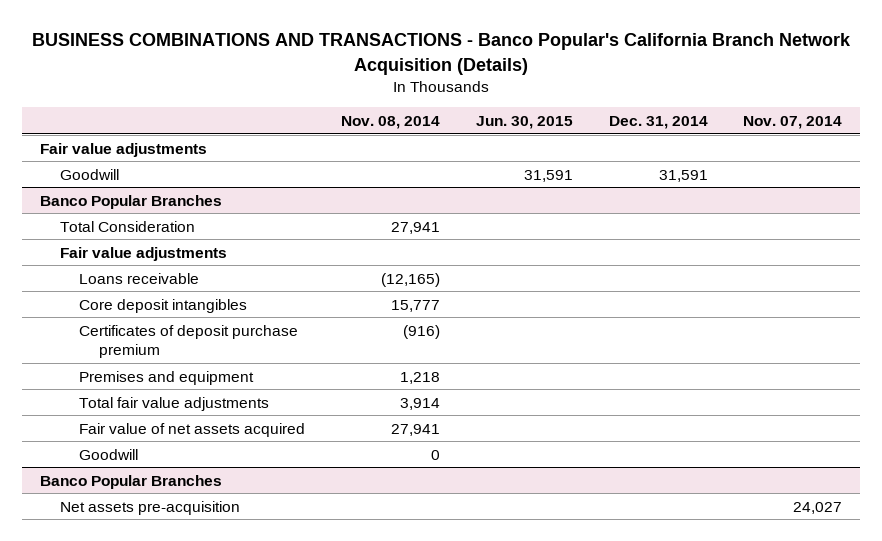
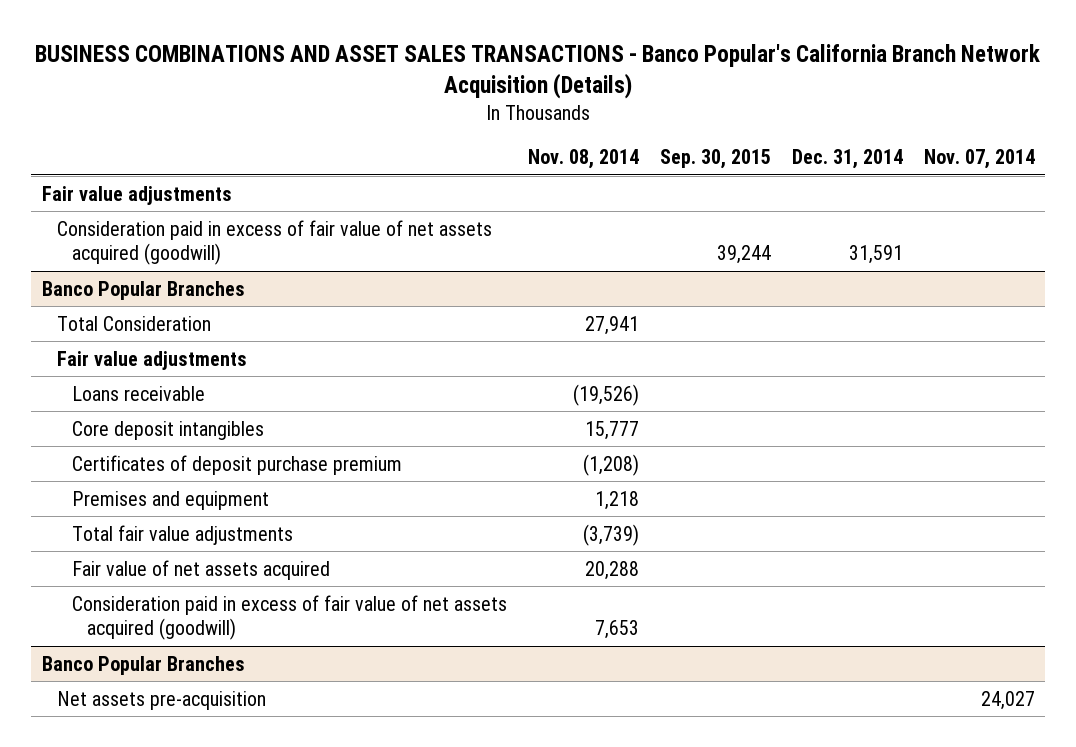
[32,33,852,75] BUSINESS COMBINATIONS AND TRANSACTIONS - Banco Popular's California Branch Network Acquisition (Details) -> [35,44,1041,99] BUSINESS COMBINATIONS AND ASSET SALES TRANSACTIONS - Banco Popular's California Branch Network Acquisition (Details)
[475,115,573,129] Jun. 30, 2015 -> none
none -> [659,148,771,169] Sep. 30, 2015
[59,168,119,180] Goodwill -> [56,219,492,265] Consideration paid in excess of fair value of net assets acquired (goodwill)
[380,272,440,287] (12,165) -> [572,383,639,406] (19,526)
[402,324,440,339] (916) -> [582,453,639,476] (1,208)
[79,448,139,460] Goodwill -> none
[399,397,440,410] 3,914 -> [582,523,639,546] (3,739)
[390,423,440,436] 27,941 -> [584,560,639,580] 20,288
none -> [72,594,508,640] Consideration paid in excess of fair value of net assets acquired (goodwill)

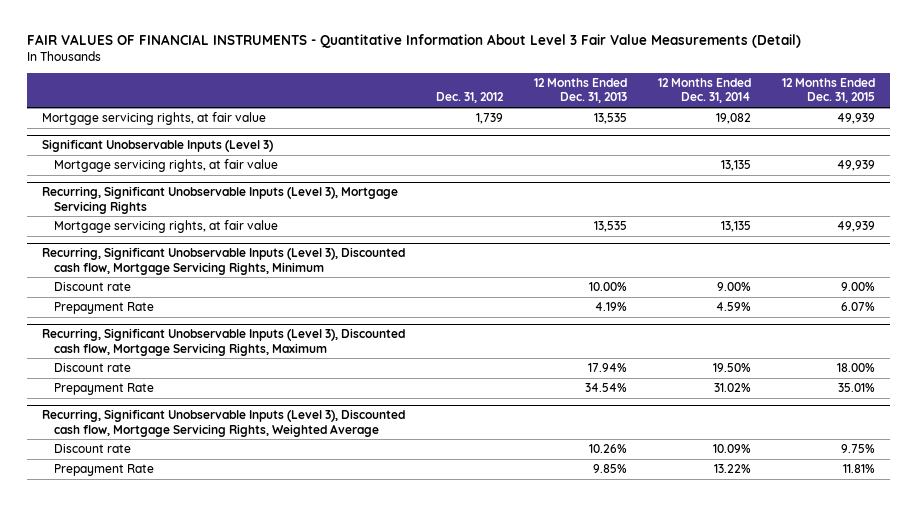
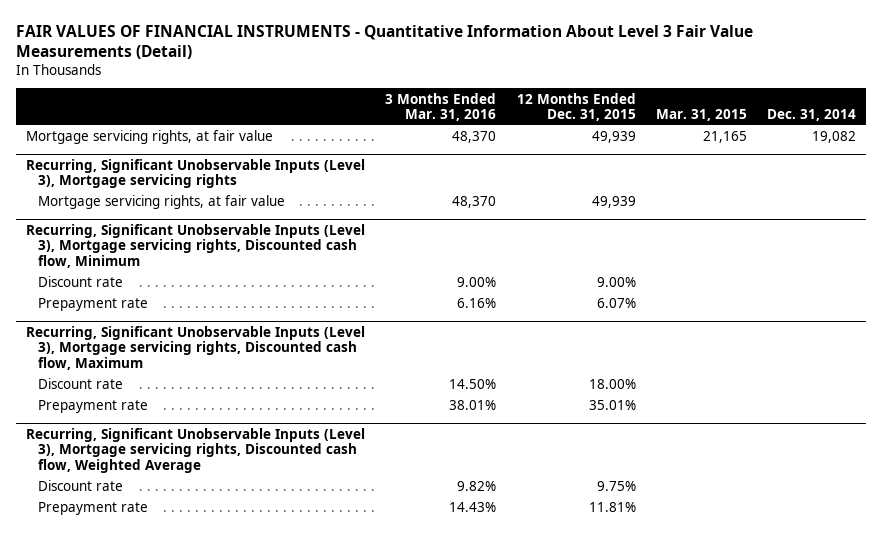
[435,92,504,104] Dec. 31, 2012 -> none
[533,78,627,104] 12 Months Ended Dec. 31, 2013 -> none
[657,78,751,104] 12 Months Ended Dec. 31, 2014 -> none
none -> [385,92,497,122] 3 Months Ended Mar. 31, 2016
none -> [656,109,748,122] Mar. 31, 2015
none -> [767,109,857,122] Dec. 31, 2014
[42,139,274,153] Significant Unobservable Inputs (Level 3) -> none
[53,159,278,173] Mortgage servicing rights, at fair value -> none
[42,186,399,214] Recurring, Significant Unobservable Inputs (Level 3), Mortgage Servicing Rights -> [26,158,366,189] Recurring, Significant Unobservable Inputs (Level 3), Mortgage servicing rights
[42,247,406,275] Recurring, Significant Unobservable Inputs (Level 3), Discounted cash flow, Mortgage Servicing Rights, Minimum -> [26,223,366,269] Recurring, Significant Unobservable Inputs (Level 3), Mortgage servicing rights, Discounted cash flow, Minimum
[53,302,154,315] Prepayment Rate -> [37,298,148,312] Prepayment rate
[42,328,406,356] Recurring, Significant Unobservable Inputs (Level 3), Discounted cash flow, Mortgage Servicing Rights, Maximum -> [26,325,366,371] Recurring, Significant Unobservable Inputs (Level 3), Mortgage servicing rights, Discounted cash flow, Maximum
[53,383,154,396] Prepayment Rate -> [37,400,148,414] Prepayment rate
[42,409,406,437] Recurring, Significant Unobservable Inputs (Level 3), Discounted cash flow, Mortgage Servicing Rights, Weighted Average -> [26,427,366,474] Recurring, Significant Unobservable Inputs (Level 3), Mortgage servicing rights, Discounted cash flow, Weighted Average
[53,464,154,477] Prepayment Rate -> [37,502,148,516] Prepayment rate

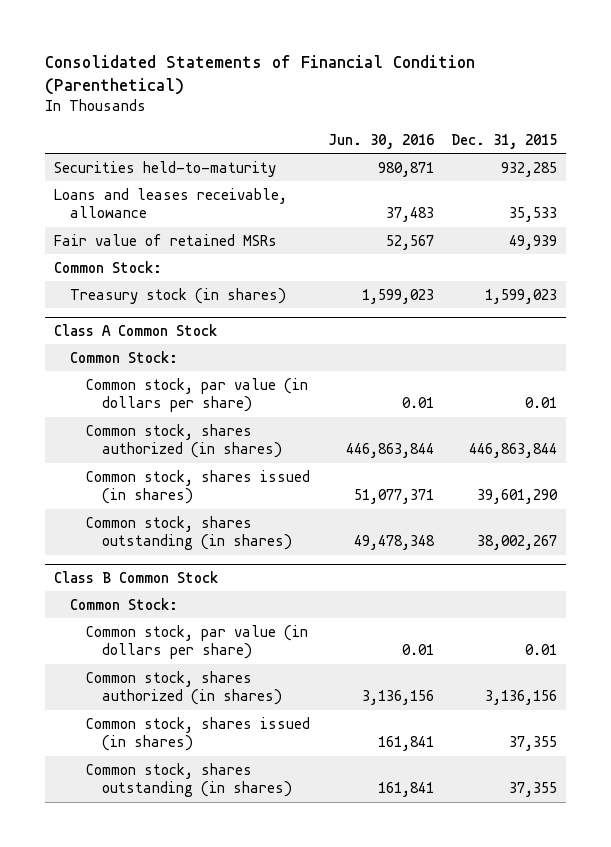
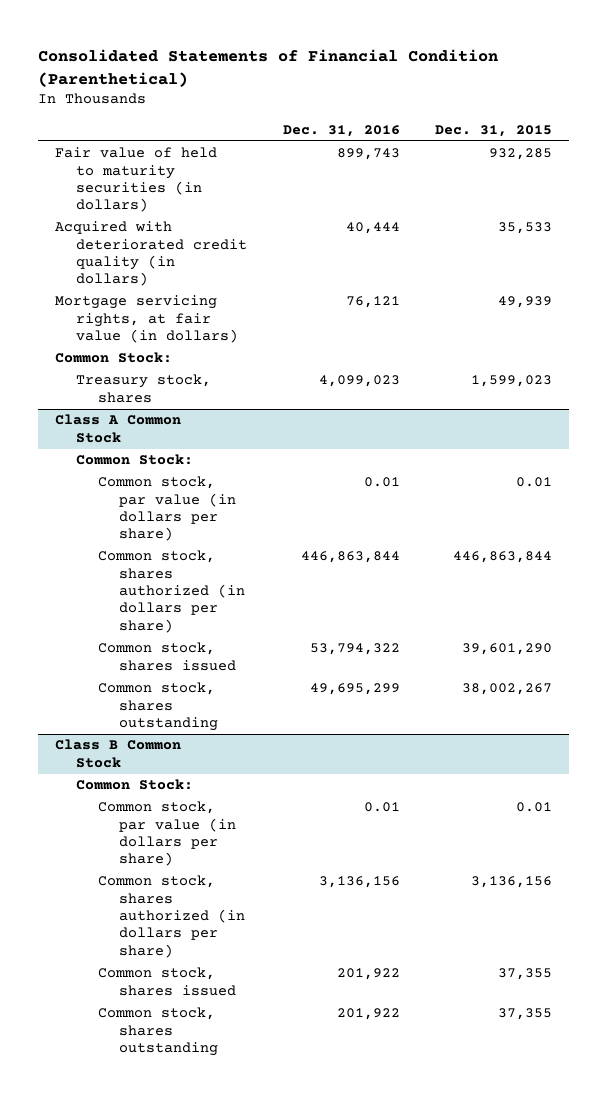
[327,133,434,149] Jun. 30, 2016 -> none
none -> [282,124,400,137] Dec. 31, 2016
[54,160,277,177] Securities held-to-maturity -> [55,147,218,213] Fair value of held to maturity securities (in dollars)
[54,187,288,219] Loans and leases receivable, allowance -> [55,221,248,287] Acquired with deteriorated credit quality (in dollars)
[54,233,278,246] Fair value of retained MSRs -> [55,295,239,344] Mortgage servicing rights, at fair value (in dollars)
[69,287,286,304] Treasury stock (in shares) -> [76,374,212,403] Treasury stock, shares
[85,423,282,459] Common stock, shares authorized (in shares) -> [97,550,245,633] Common stock, shares authorized (in dollars per share)
[85,469,310,505] Common stock, shares issued (in shares) -> [97,642,236,671] Common stock, shares issued
[85,515,292,551] Common stock, shares outstanding (in shares) -> [97,682,218,732] Common stock, shares outstanding
[85,670,282,706] Common stock, shares authorized (in shares) -> [97,875,245,958] Common stock, shares authorized (in dollars per share)
[85,716,310,752] Common stock, shares issued (in shares) -> [97,967,236,996] Common stock, shares issued
[85,762,292,798] Common stock, shares outstanding (in shares) -> [97,1007,218,1057] Common stock, shares outstanding

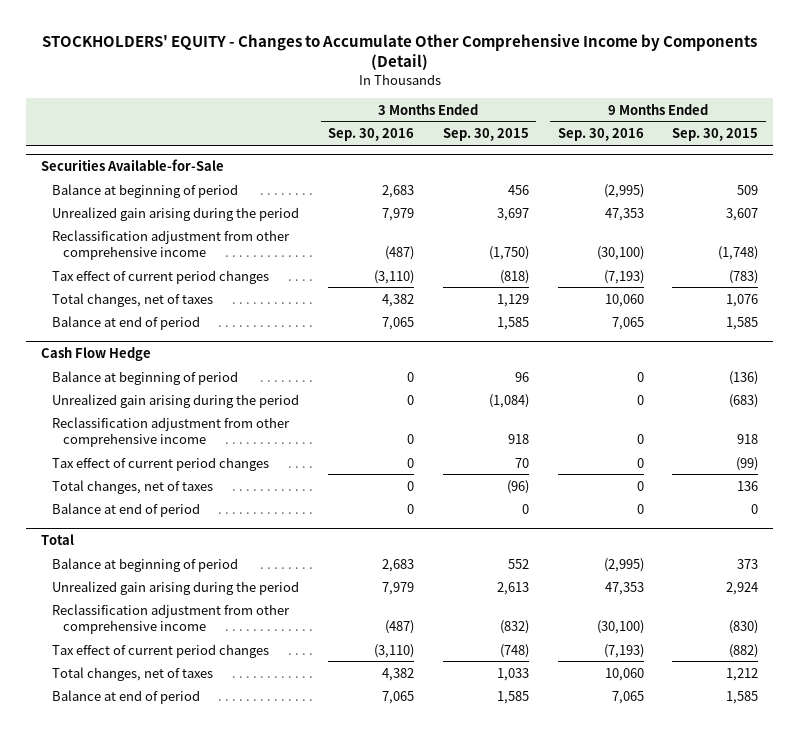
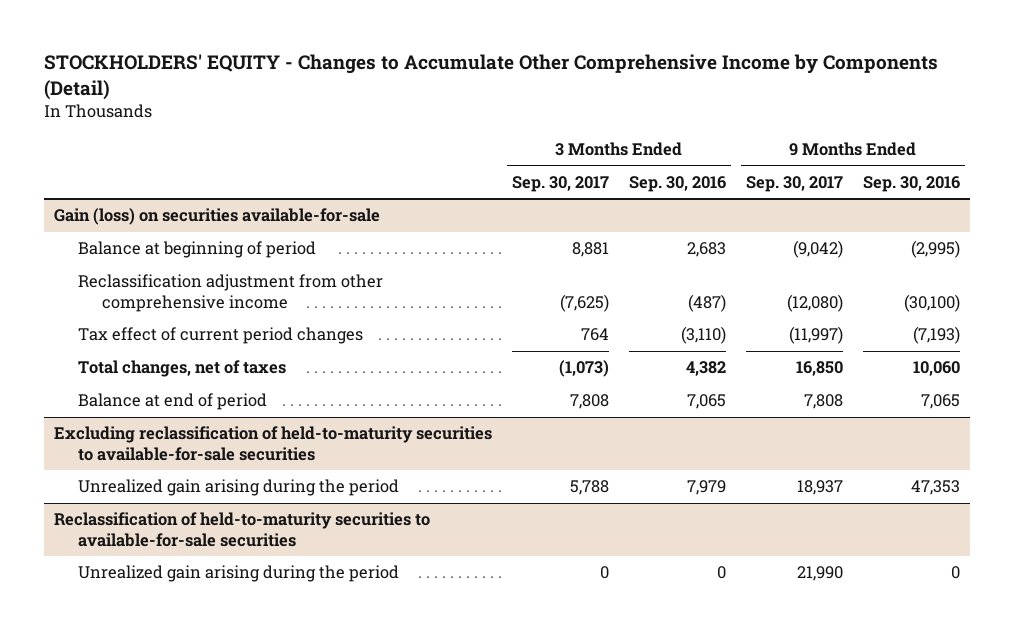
[442,128,529,142] Sep. 30, 2015 -> none
[672,128,759,142] Sep. 30, 2015 -> none
none -> [511,175,609,192] Sep. 30, 2017
none -> [745,175,843,192] Sep. 30, 2017
[40,158,224,171] Securities Available-for-Sale -> [53,208,380,226] Gain (loss) on securities available-for-sale
[51,206,299,221] Unrealized gain arising during the period -> none
[40,346,151,361] Cash Flow Hedge -> none
[51,370,238,385] Balance at beginning of period -> none
[51,393,299,408] Unrealized gain arising during the period -> none
[51,416,290,447] Reclassification adjustment from other comprehensive income -> none
[51,456,269,471] Tax effect of current period changes -> none
[51,479,213,494] Total changes, net of taxes -> none
[51,502,200,517] Balance at end of period -> none
[40,533,74,545] Total -> none
[51,557,238,572] Balance at beginning of period -> none
none -> [53,426,492,461] Excluding reclassification of held-to-maturity securities to available-for-sale securities
[51,603,290,634] Reclassification adjustment from other comprehensive income -> none
[51,643,269,658] Tax effect of current period changes -> none
[51,666,213,681] Total changes, net of taxes -> none
[51,689,200,704] Balance at end of period -> none
none -> [53,512,430,547] Reclassification of held-to-maturity securities to available-for-sale securities
none -> [78,565,400,583] Unrealized gain arising during the period

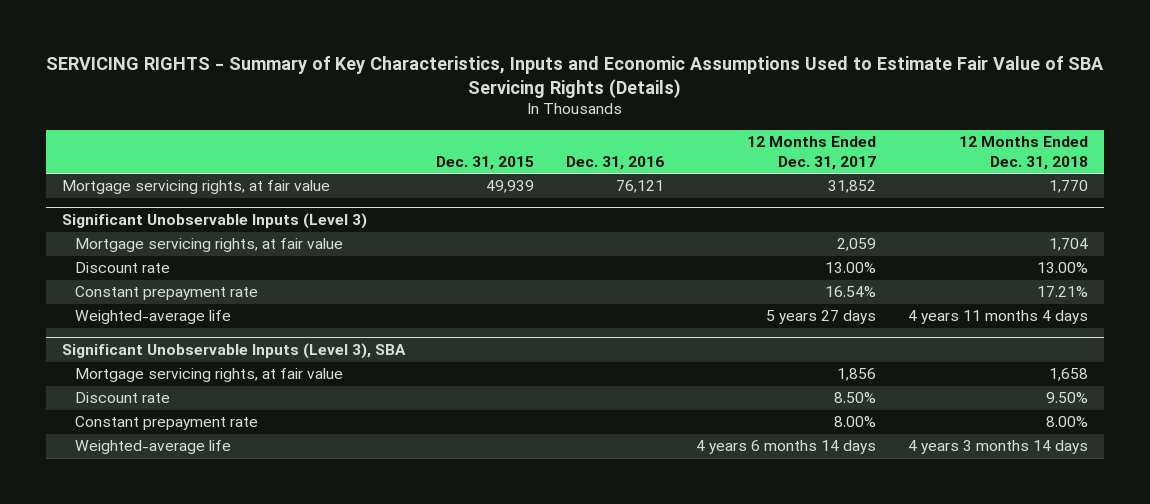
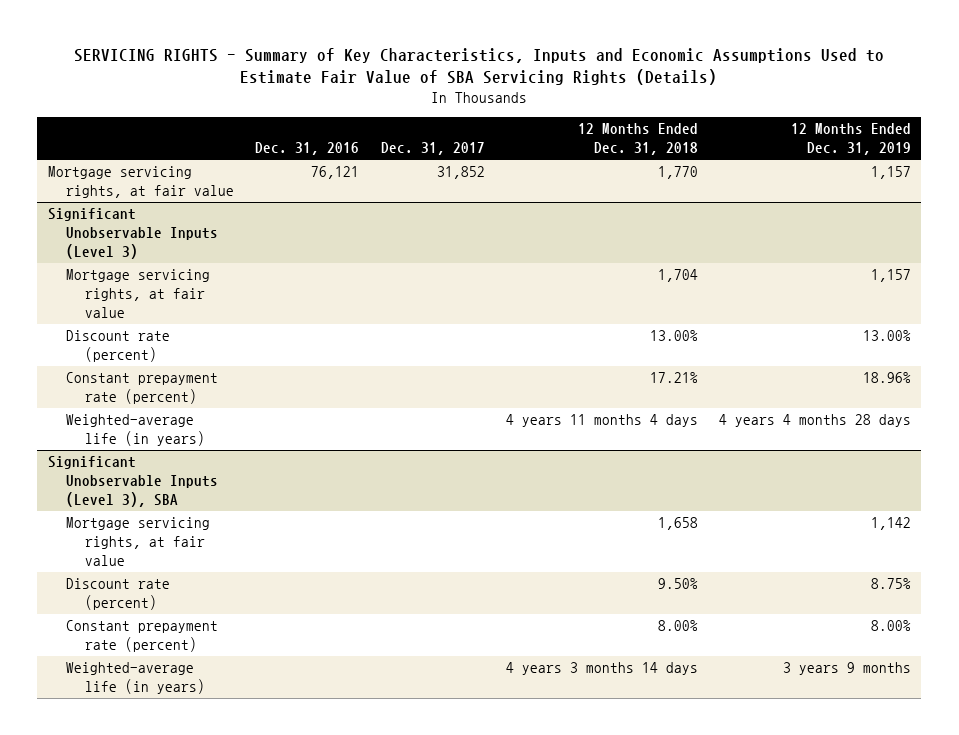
[436,156,535,171] Dec. 31, 2015 -> none
[747,136,877,171] 12 Months Ended Dec. 31, 2017 -> none
none -> [380,141,485,155] Dec. 31, 2017
none -> [790,123,911,155] 12 Months Ended Dec. 31, 2019
[75,262,171,274] Discount rate -> [66,330,171,363] Discount rate (percent)
[75,286,259,301] Constant prepayment rate -> [66,372,219,405] Constant prepayment rate (percent)
[75,310,232,325] Weighted-average life -> [66,414,205,447] Weighted-average life (in years)
[75,392,171,404] Discount rate -> [66,578,171,611] Discount rate (percent)
[75,416,259,431] Constant prepayment rate -> [66,620,219,653] Constant prepayment rate (percent)
[75,440,232,455] Weighted-average life -> [66,662,205,695] Weighted-average life (in years)

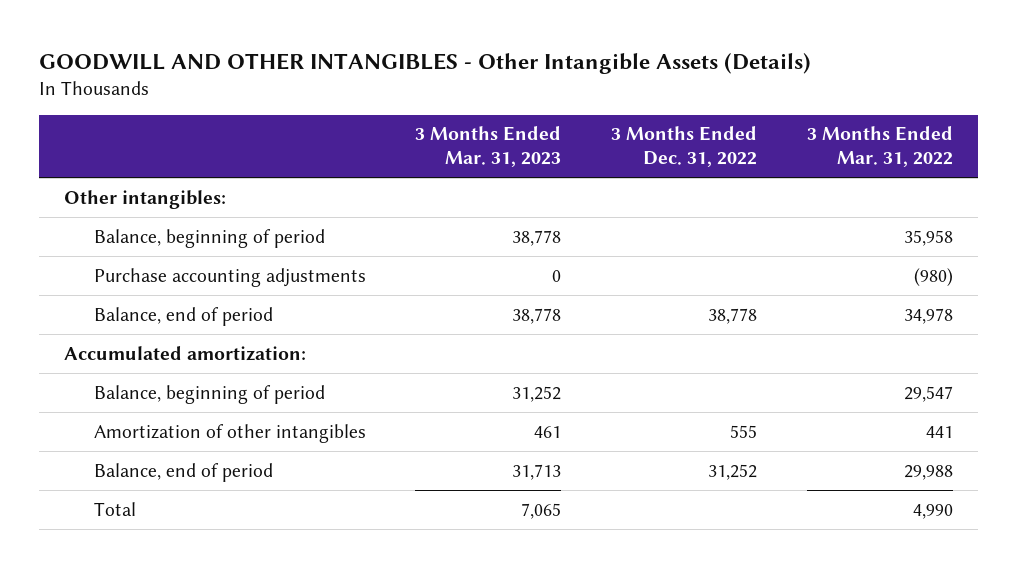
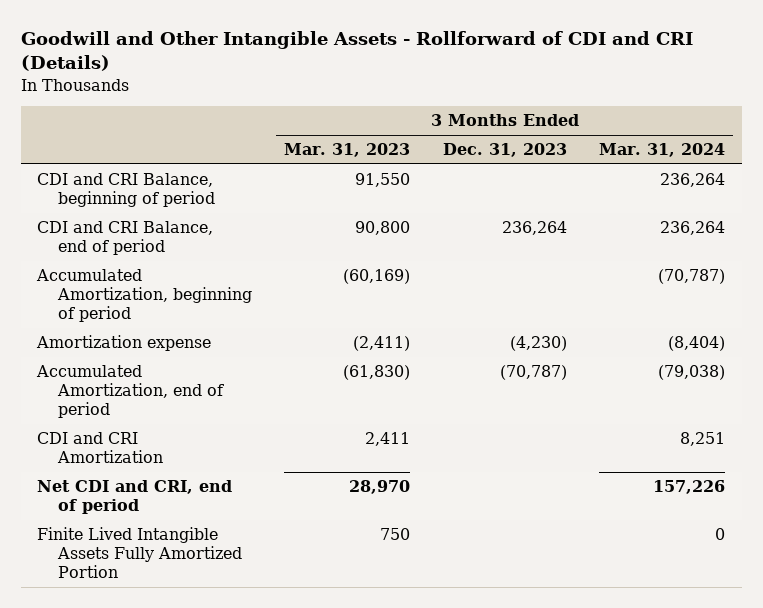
[39,53,812,75] GOODWILL AND OTHER INTANGIBLES - Other Intangible Assets (Details) -> [20,31,693,72] Goodwill and Other Intangible Assets - Rollforward of CDI and CRI (Details)
[611,126,758,168] 3 Months Ended Dec. 31, 2022 -> none
[806,126,953,168] 3 Months Ended Mar. 31, 2022 -> none
none -> [442,143,567,158] Dec. 31, 2023
none -> [599,143,726,158] Mar. 31, 2024
[63,189,226,209] Other intangibles: -> none
[93,267,366,287] Purchase accounting adjustments -> none
[63,345,306,361] Accumulated amortization: -> none
[93,501,136,516] Total -> none
[93,228,325,248] Balance, beginning of period -> [37,173,215,208] CDI and CRI Balance, beginning of period
[512,229,562,246] 38,778 -> [355,173,411,188] 91,550
[93,306,273,326] Balance, end of period -> [37,221,214,256] CDI and CRI Balance, end of period
[512,307,562,324] 38,778 -> [355,221,411,236] 90,800
[93,384,325,404] Balance, beginning of period -> [36,269,252,323] Accumulated Amortization, beginning of period
[512,385,562,402] 31,252 -> [343,269,411,285] (60,169)
[93,423,366,443] Amortization of other intangibles -> [36,335,212,352] Amortization expense
[534,425,562,438] 461 -> [353,336,411,352] (2,411)
[93,462,273,482] Balance, end of period -> [36,365,224,419] Accumulated Amortization, end of period
[512,463,562,480] 31,713 -> [343,365,411,381] (61,830)
none -> [37,432,163,464] CDI and CRI Amortization
none -> [37,480,233,515] Net CDI and CRI, end of period
none -> [37,527,242,579] Finite Lived Intangible Assets Fully Amortized Portion

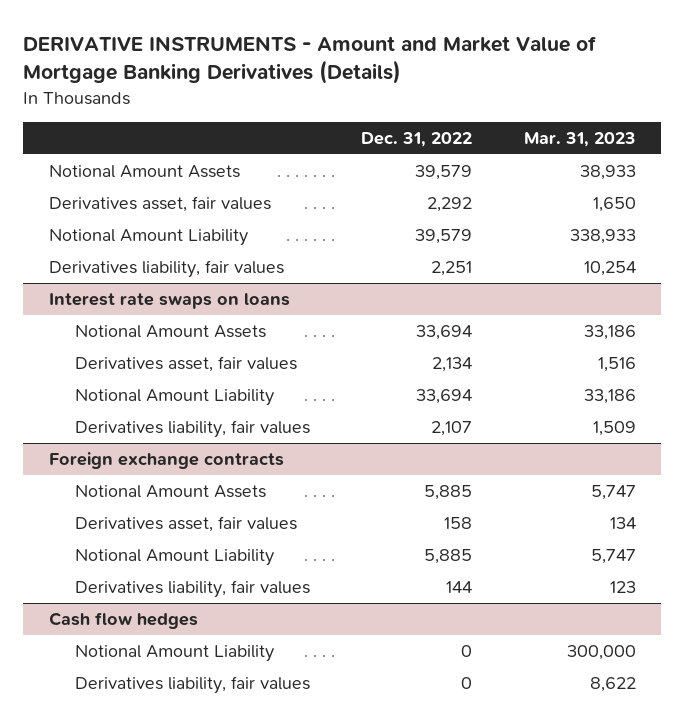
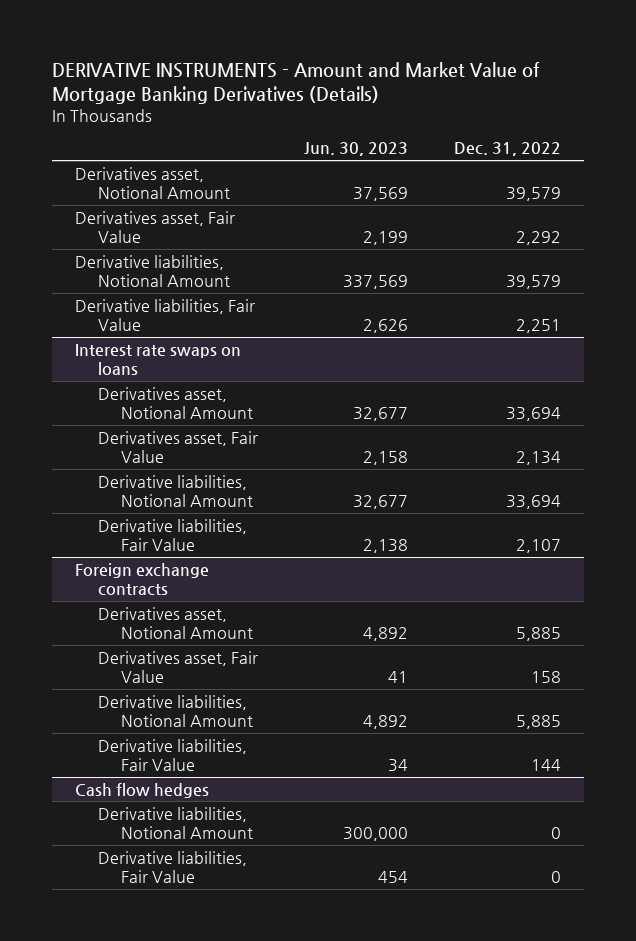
[523,131,636,147] Mar. 31, 2023 -> none
none -> [304,142,409,157] Jun. 30, 2023
[48,165,240,179] Notional Amount Assets -> [75,166,231,199] Derivatives asset, Notional Amount
[48,196,271,213] Derivatives asset, fair values -> [75,210,236,243] Derivatives asset, Fair Value
[48,229,248,247] Notional Amount Liability -> [75,254,231,287] Derivative liabilities, Notional Amount
[48,260,284,279] Derivatives liability, fair values -> [75,298,256,331] Derivative liabilities, Fair Value
[74,325,266,339] Notional Amount Assets -> [98,386,254,419] Derivatives asset, Notional Amount
[74,356,297,373] Derivatives asset, fair values -> [98,430,259,463] Derivatives asset, Fair Value
[74,389,274,407] Notional Amount Liability -> [98,474,254,507] Derivative liabilities, Notional Amount
[74,420,310,439] Derivatives liability, fair values -> [98,518,248,551] Derivative liabilities, Fair Value
[74,485,266,499] Notional Amount Assets -> [98,606,254,639] Derivatives asset, Notional Amount
[74,516,297,533] Derivatives asset, fair values -> [98,650,259,683] Derivatives asset, Fair Value
[74,549,274,567] Notional Amount Liability -> [98,694,254,727] Derivative liabilities, Notional Amount
[74,580,310,599] Derivatives liability, fair values -> [98,738,248,771] Derivative liabilities, Fair Value
[74,645,274,663] Notional Amount Liability -> [98,806,254,839] Derivative liabilities, Notional Amount
[74,676,310,695] Derivatives liability, fair values -> [98,850,248,883] Derivative liabilities, Fair Value

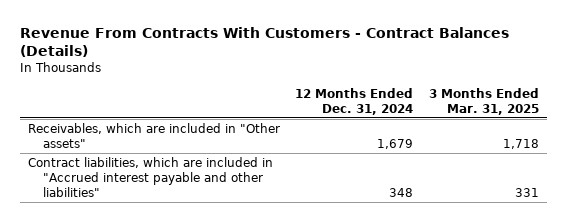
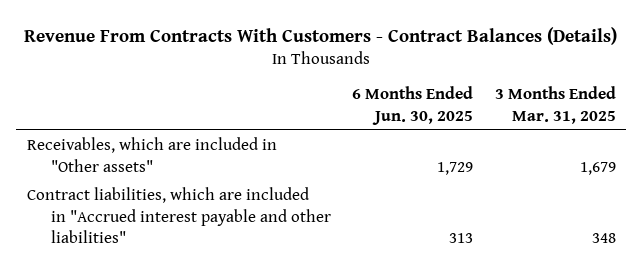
[295,87,414,116] 12 Months Ended Dec. 31, 2024 -> none
none -> [352,86,474,125] 6 Months Ended Jun. 30, 2025
[502,138,539,149] 1,718 -> [579,161,616,175] 1,679
[514,188,539,198] 331 -> [591,232,616,243] 348

